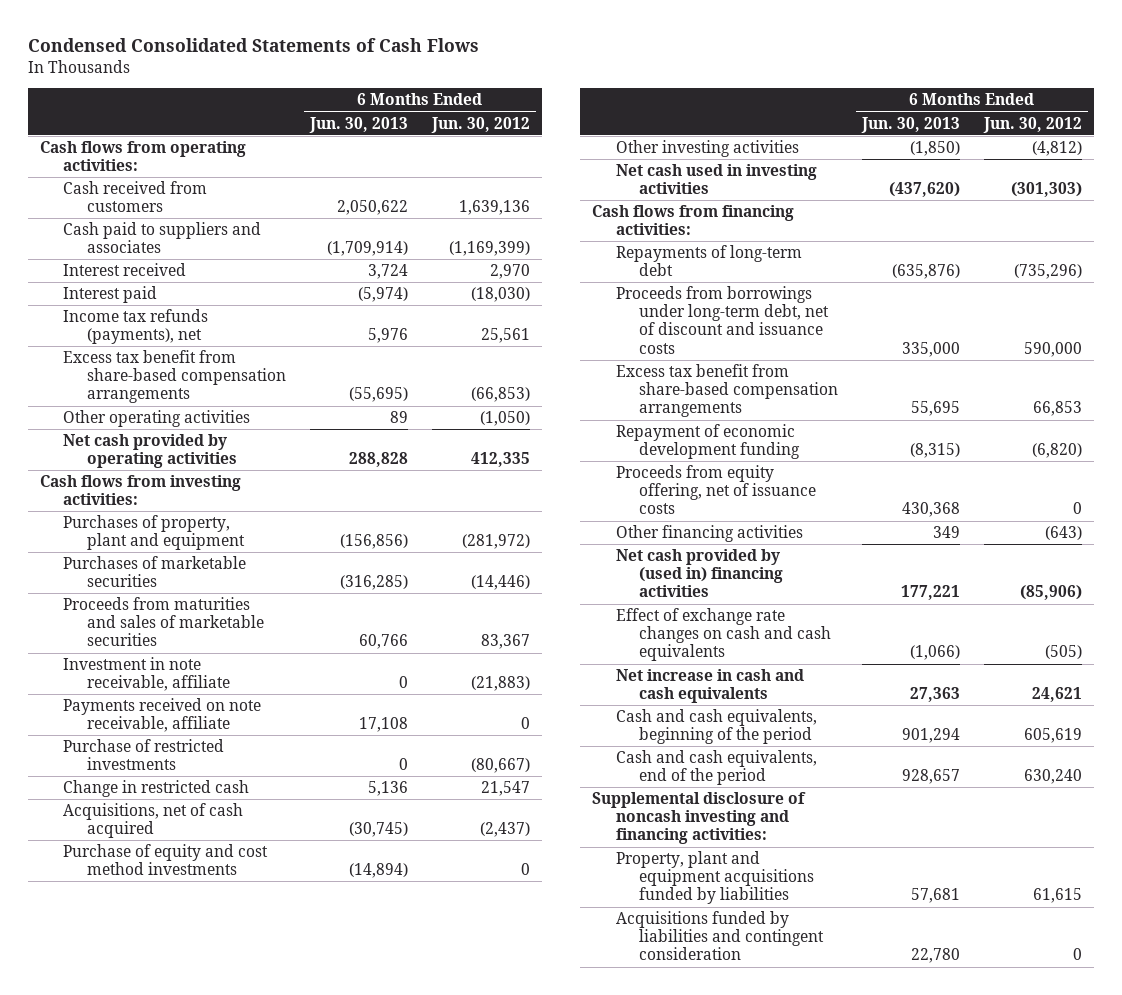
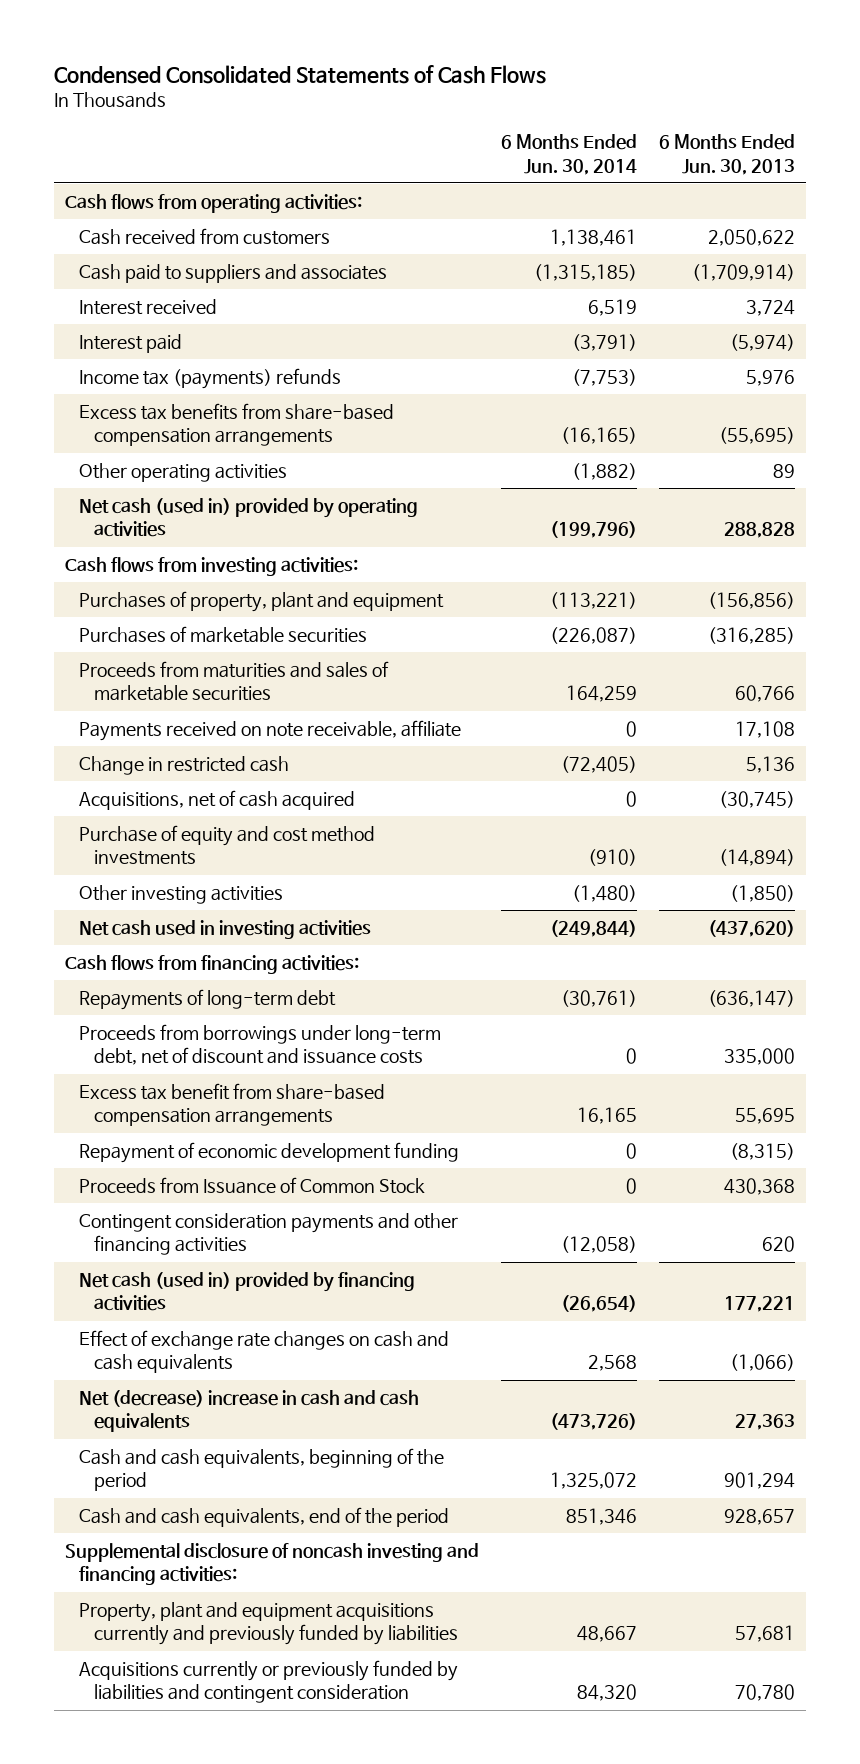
[430,116,530,133] Jun. 30, 2012 -> none
none -> [501,134,638,175] 6 Months Ended Jun. 30, 2014
[63,309,209,345] Income tax refunds (payments), net -> [79,368,342,390] Income tax (payments) refunds
[63,350,286,404] Excess tax benefit from share-based compensation arrangements -> [79,403,395,447] Excess tax benefits from share-based compensation arrangements
[63,434,237,469] Net cash provided by operating activities -> [79,498,419,538] Net cash (used in) provided by operating activities
[63,657,230,692] Investment in note receivable, affiliate -> none
[63,739,225,771] Purchase of restricted investments -> none
[891,264,960,280] (635,876) -> [708,990,796,1008] (636,147)
[615,465,816,515] Proceeds from equity offering, net of issuance costs -> [79,1177,426,1195] Proceeds from Issuance of Common Stock
[615,525,803,543] Other financing activities -> [79,1213,459,1256] Contingent consideration payments and other financing activities
[932,526,960,539] 349 -> [762,1236,796,1253] 620
[615,549,783,598] Net cash provided by (used in) financing activities -> [79,1272,416,1312] Net cash (used in) provided by financing activities
[615,669,804,704] Net increase in cash and cash equivalents -> [79,1390,420,1433] Net (decrease) increase in cash and cash equivalents
[615,851,814,905] Property, plant and equipment acquisitions funded by liabilities -> [79,1602,458,1646] Property, plant and equipment acquisitions currently and previously funded by liabilities
[615,911,824,961] Acquisitions funded by liabilities and contingent consideration -> [79,1660,459,1704] Acquisitions currently or previously funded by liabilities and contingent consideration
[910,948,960,964] 22,780 -> [735,1684,796,1702] 70,780

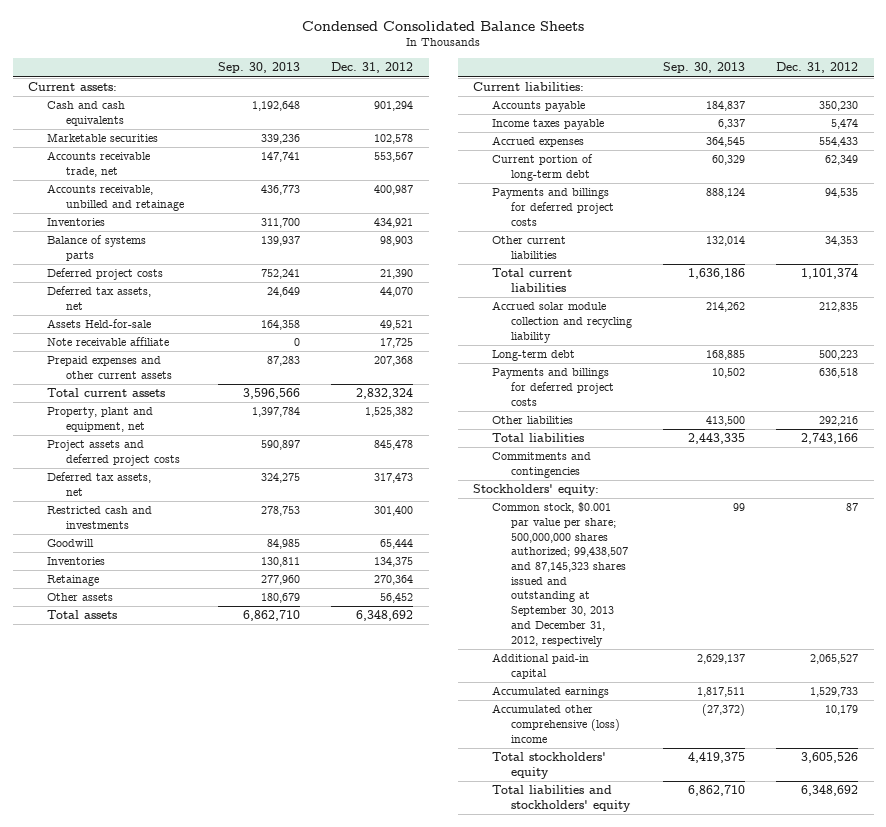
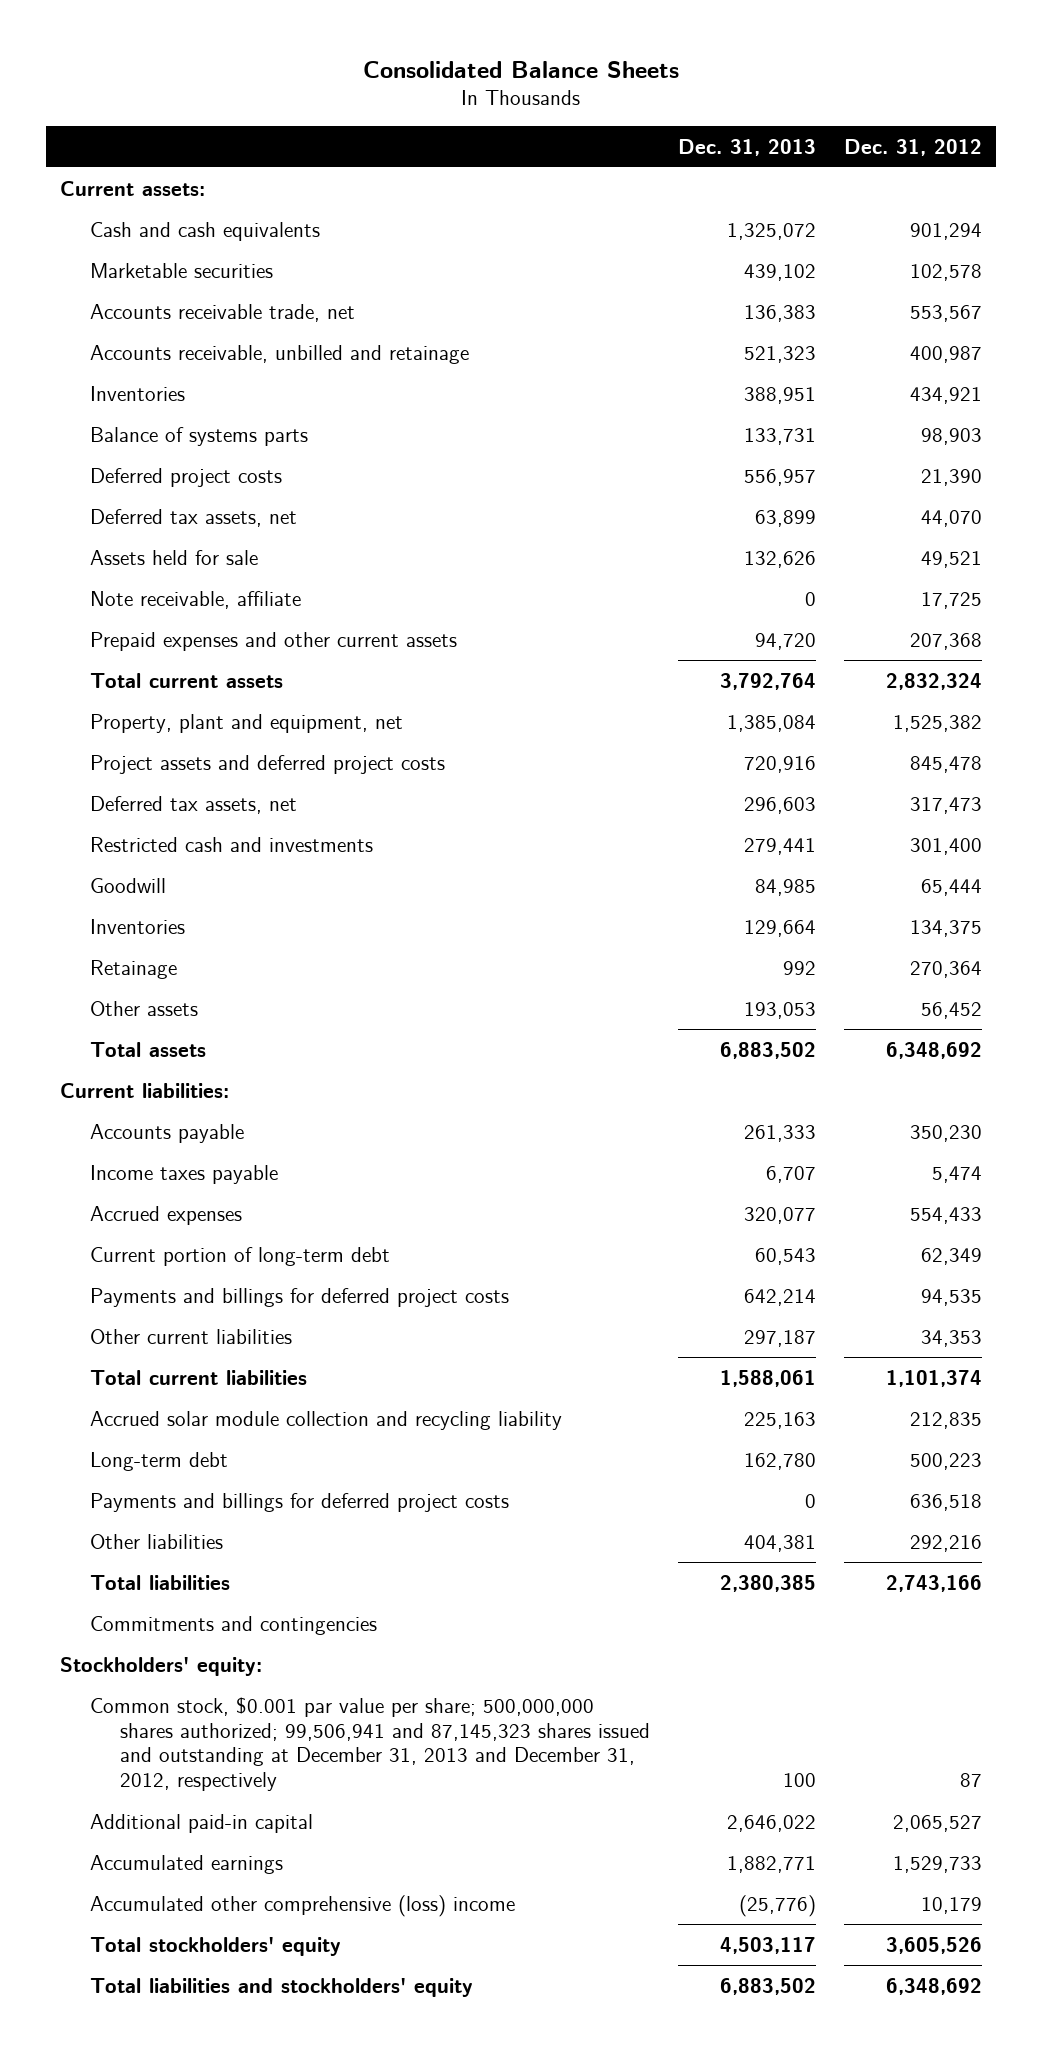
[302,20,585,31] Condensed Consolidated Balance Sheets -> [363,60,680,78] Consolidated Balance Sheets
[217,62,300,74] Sep. 30, 2013 -> none
none -> [678,138,817,156] Dec. 31, 2013
[46,319,151,329] Assets Held-for-sale -> [90,549,259,565] Assets held for sale
[46,337,169,347] Note receivable affiliate -> [90,590,302,609] Note receivable, affiliate
[492,502,628,647] Common stock, $0.001 par value per share; 500,000,000 shares authorized; 99,438,507 and 87,145,323 shares issued and outstanding at September 30, 2013 and December 31, 2012, respectively -> [90,1696,651,1792] Common stock, $0.001 par value per share; 500,000,000 shares authorized; 99,506,941 and 87,145,323 shares issued and outstanding at December 31, 2013 and December 31, 2012, respectively

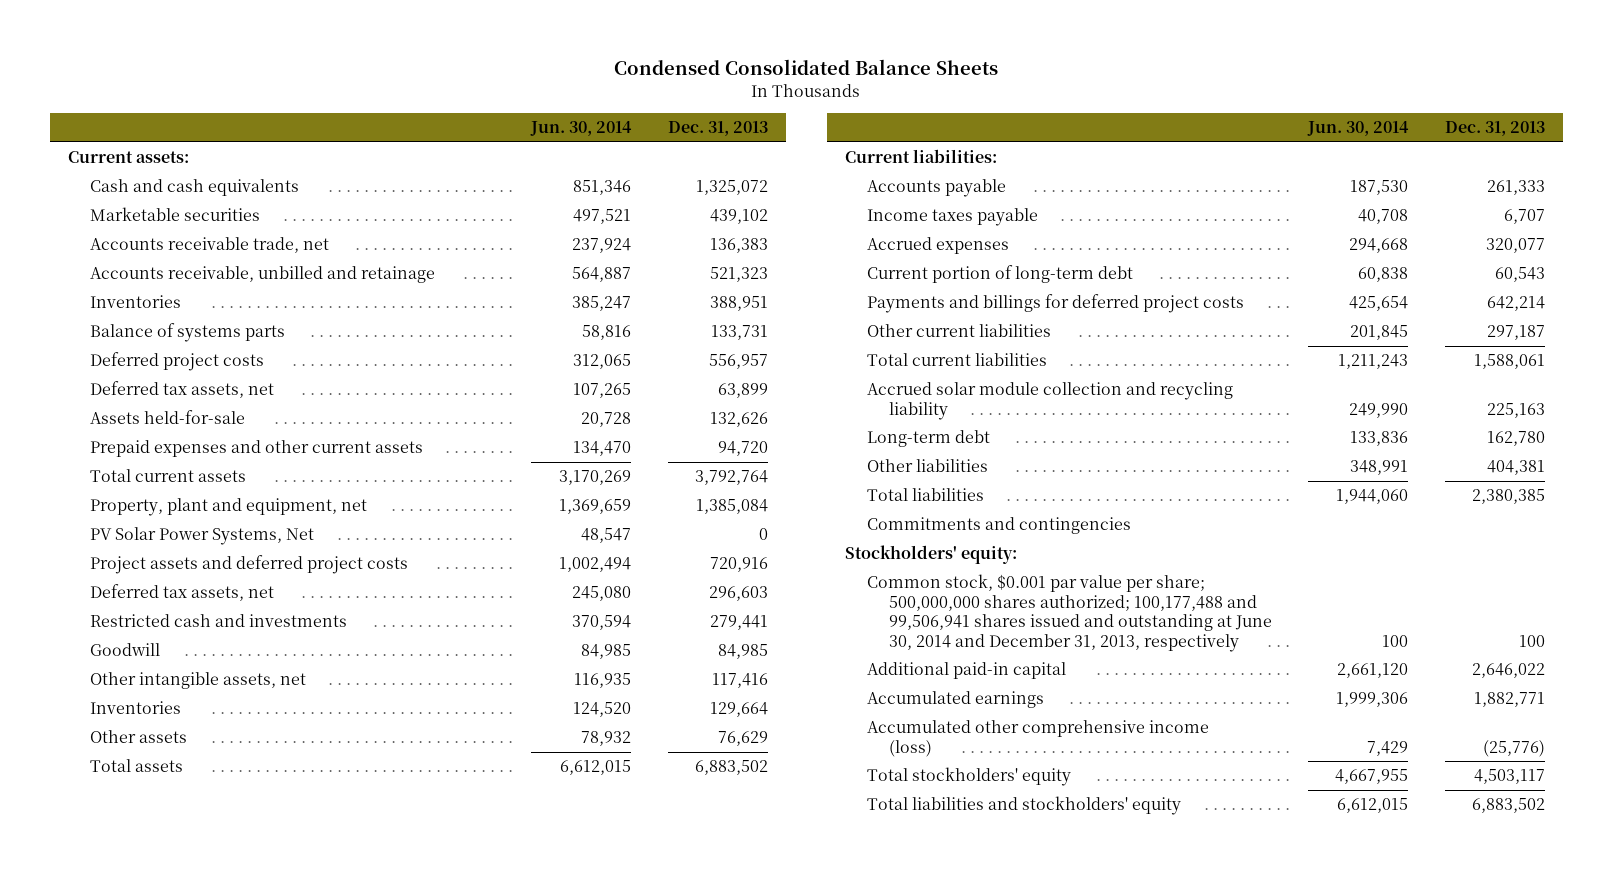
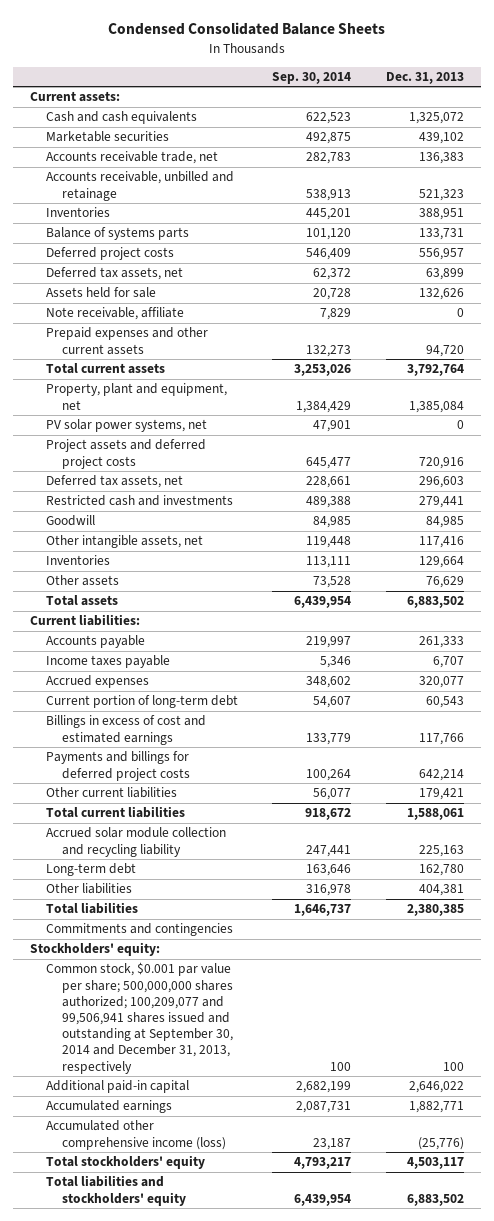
[530,121,633,137] Jun. 30, 2014 -> none
none -> [272,71,352,84] Sep. 30, 2014
[89,410,245,425] Assets held-for-sale -> [46,287,157,299] Assets held for sale
none -> [46,307,185,321] Note receivable, affiliate
[89,527,314,546] PV Solar Power Systems, Net -> [46,419,208,433] PV solar power systems, net
none -> [46,715,207,745] Billings in excess of cost and estimated earnings
[1486,325,1545,341] 297,187 -> [418,788,464,801] 179,421
[866,574,1272,652] Common stock, $0.001 par value per share; 500,000,000 shares authorized; 100,177,488 and 99,506,941 shares issued and outstanding at June 30, 2014 and December 31, 2013, respectively -> [46,962,233,1074] Common stock, $0.001 par value per share; 500,000,000 shares authorized; 100,209,077 and 99,506,941 shares issued and outstanding at September 30, 2014 and December 31, 2013, respectively

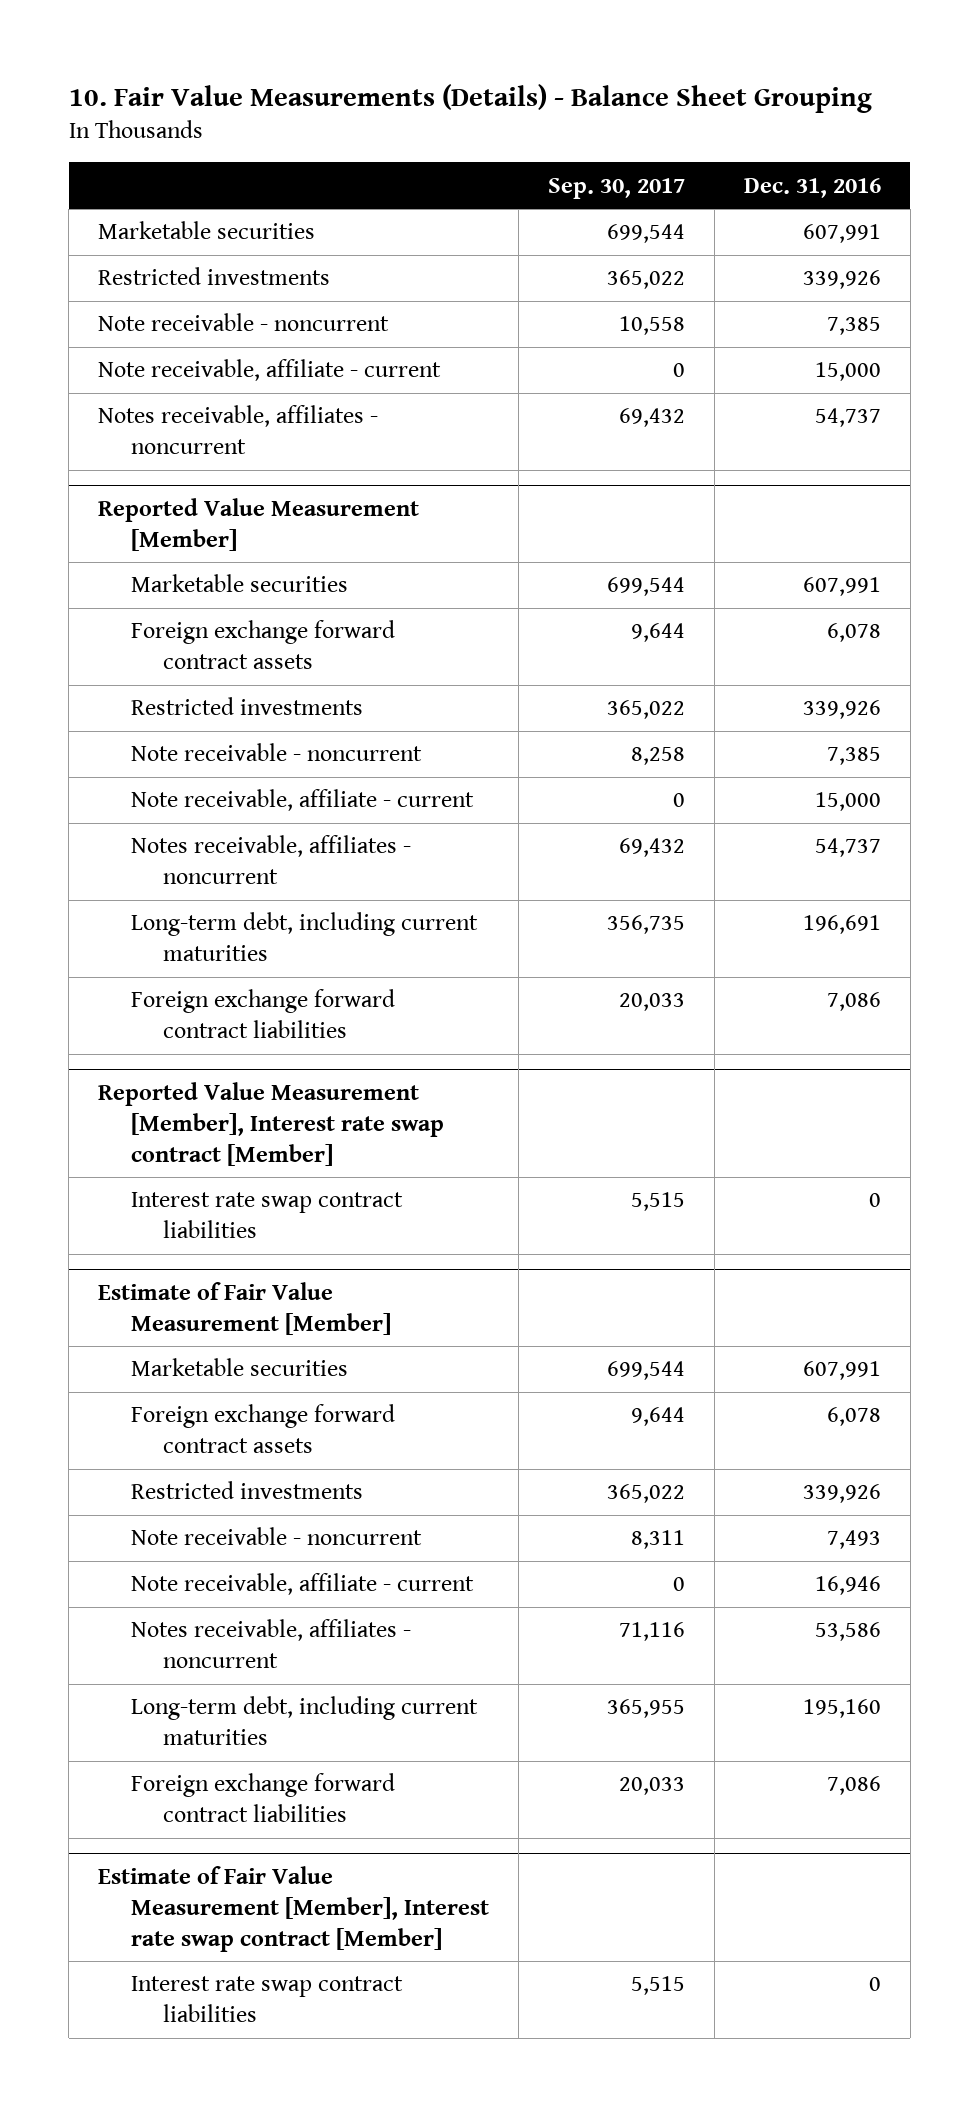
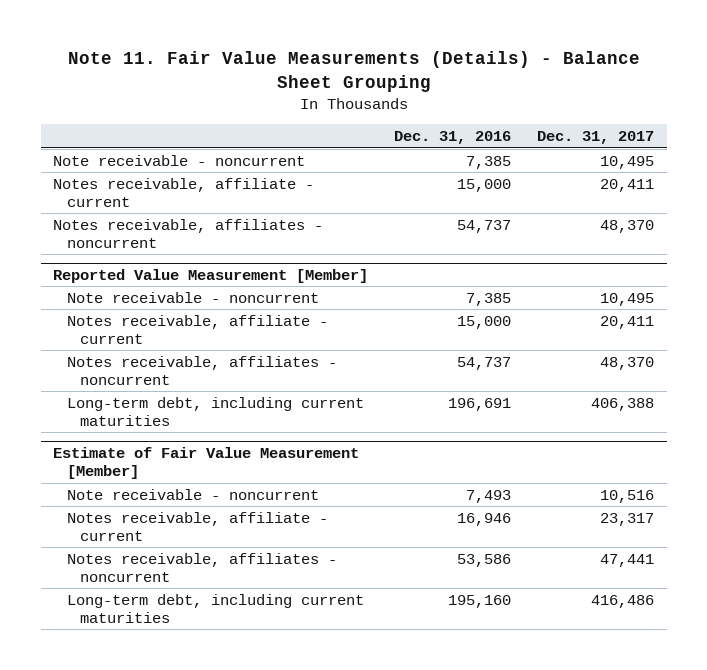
[68,84,872,114] 10. Fair Value Measurements (Details) - Balance Sheet Grouping -> [67,51,640,93] Note 11. Fair Value Measurements (Details) - Balance Sheet Grouping
[547,177,685,199] Sep. 30, 2017 -> none
none -> [536,130,654,144] Dec. 31, 2017
[98,221,316,240] Marketable securities -> none
[98,267,331,286] Restricted investments -> none
[98,359,442,382] Note receivable, affiliate - current -> [53,177,315,207] Notes receivable, affiliate - current
[130,574,348,593] Marketable securities -> none
[130,620,395,670] Foreign exchange forward contract assets -> none
[130,697,363,716] Restricted investments -> none
[130,789,474,812] Note receivable, affiliate - current -> [66,314,328,344] Notes receivable, affiliate - current
[130,989,395,1039] Foreign exchange forward contract liabilities -> none
[98,1081,444,1166] Reported Value Measurement [Member], Interest rate swap contract [Member] -> none
[130,1192,403,1239] Interest rate swap contract liabilities -> none
[130,1358,348,1377] Marketable securities -> none
[130,1404,395,1454] Foreign exchange forward contract assets -> none
[130,1481,363,1500] Restricted investments -> none
[130,1573,474,1596] Note receivable, affiliate - current -> [66,511,328,541] Notes receivable, affiliate - current
[130,1773,395,1823] Foreign exchange forward contract liabilities -> none
[98,1865,489,1952] Estimate of Fair Value Measurement [Member], Interest rate swap contract [Member] -> none
[130,1976,403,2023] Interest rate swap contract liabilities -> none

